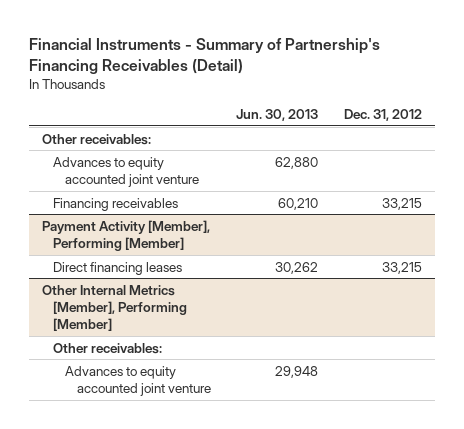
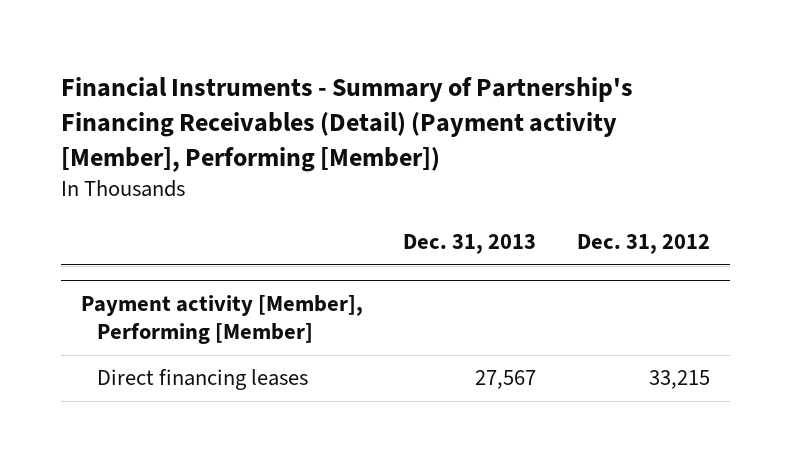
[28,37,380,74] Financial Instruments - Summary of Partnership's Financing Receivables (Detail) -> [60,76,633,172] Financial Instruments - Summary of Partnership's Financing Receivables (Detail) (Payment activity [Member], Performing [Member])
[236,109,319,122] Jun. 30, 2013 -> none
none -> [403,234,537,255] Dec. 31, 2013
[41,133,151,145] Other receivables: -> none
[53,156,200,188] Advances to equity accounted joint venture -> none
[53,197,179,211] Financing receivables -> none
[41,219,210,252] Payment Activity [Member], Performing [Member] -> [80,294,363,345] Payment activity [Member], Performing [Member]
[41,284,188,332] Other Internal Metrics [Member], Performing [Member] -> none
[53,342,163,354] Other receivables: -> none
[65,365,211,397] Advances to equity accounted joint venture -> none

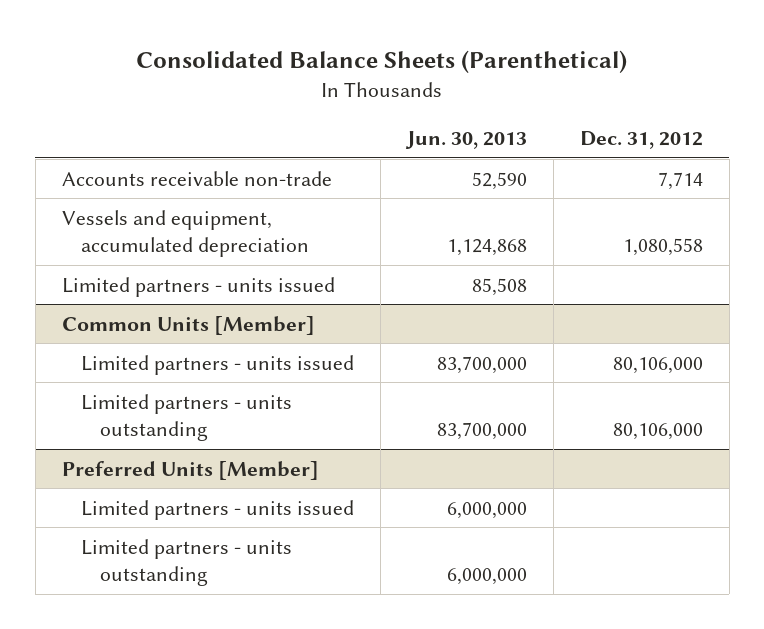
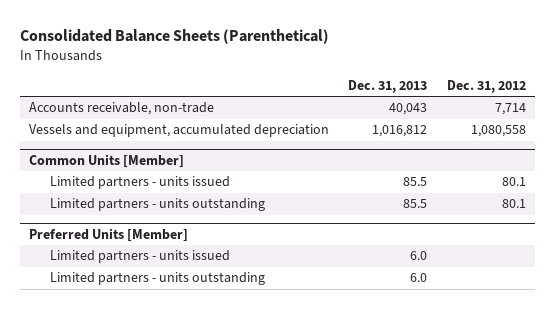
[404,130,527,149] Jun. 30, 2013 -> none
none -> [348,80,428,94] Dec. 31, 2013
[61,170,332,186] Accounts receivable non-trade -> [29,102,215,116] Accounts receivable, non-trade
[61,276,335,297] Limited partners - units issued -> none
[612,356,703,374] 80,106,000 -> [501,177,526,187] 80.1
[612,423,703,441] 80,106,000 -> [501,199,526,209] 80.1

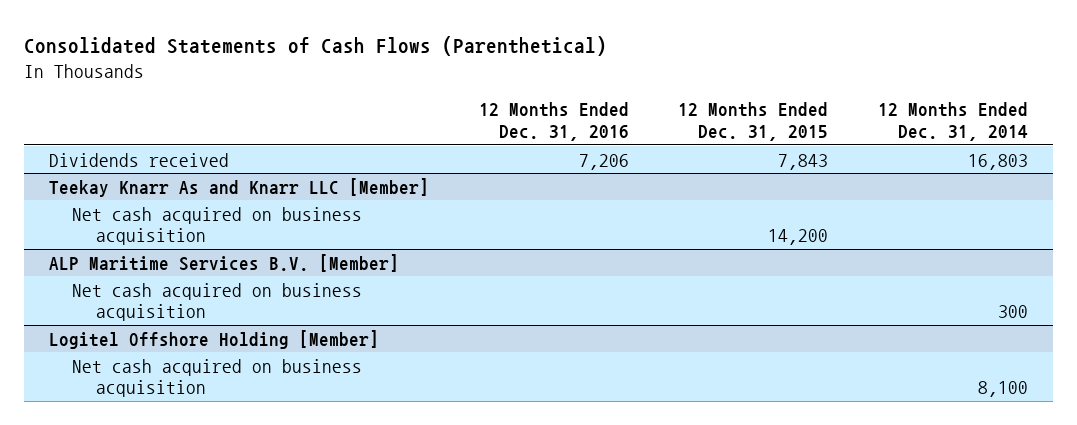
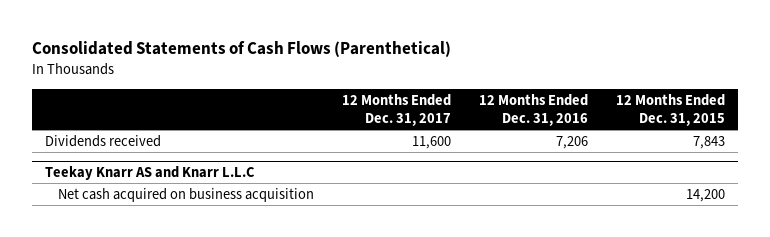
[878,101,1029,141] 12 Months Ended Dec. 31, 2014 -> none
none -> [341,93,451,126] 12 Months Ended Dec. 31, 2017
[48,177,429,197] Teekay Knarr As and Knarr LLC [Member] -> [45,166,256,181] Teekay Knarr AS and Knarr L.L.C
[48,253,399,272] ALP Maritime Services B.V. [Member] -> none
[72,282,363,322] Net cash acquired on business acquisition -> none
[48,329,379,349] Logitel Offshore Holding [Member] -> none
[72,358,363,398] Net cash acquired on business acquisition -> none

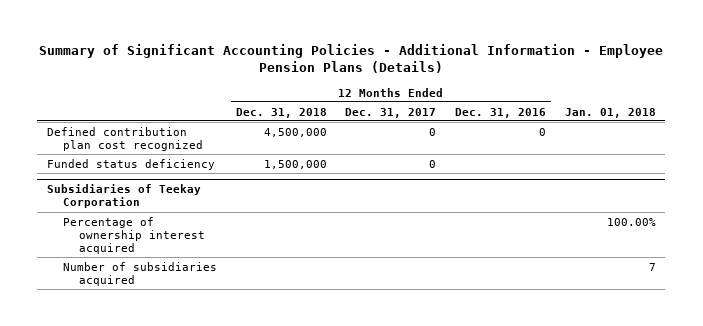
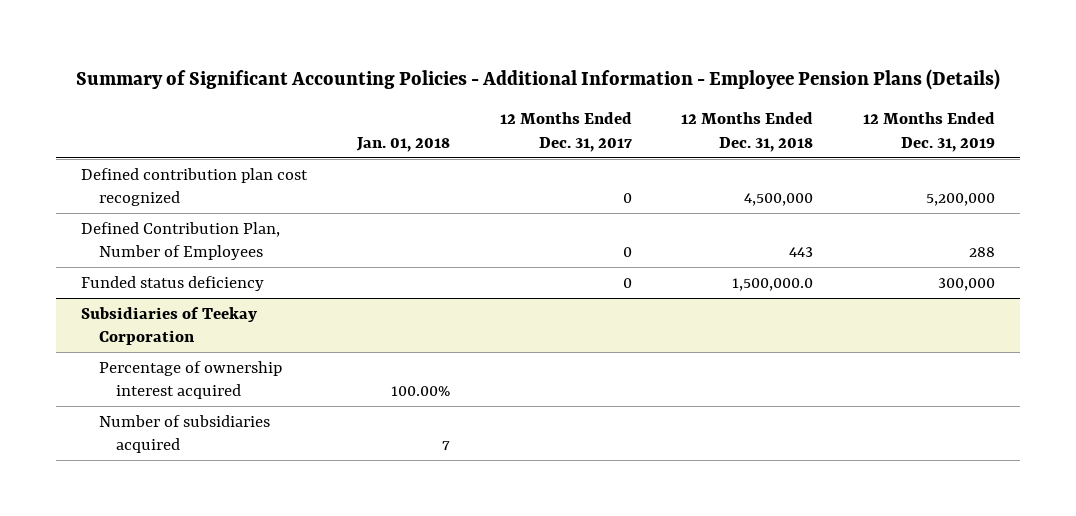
[455,107,547,118] Dec. 31, 2016 -> none
none -> [863,112,996,152] 12 Months Ended Dec. 31, 2019
none -> [81,221,281,261] Defined Contribution Plan, Number of Employees
[263,159,327,169] 1,500,000 -> [732,277,814,291] 1,500,000.0

